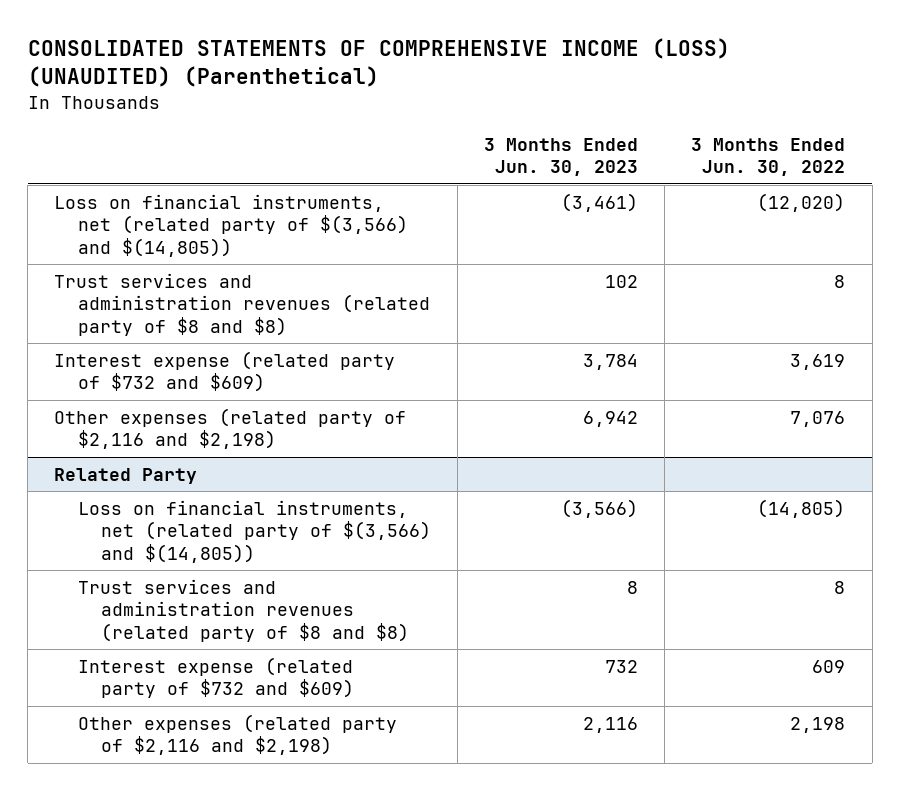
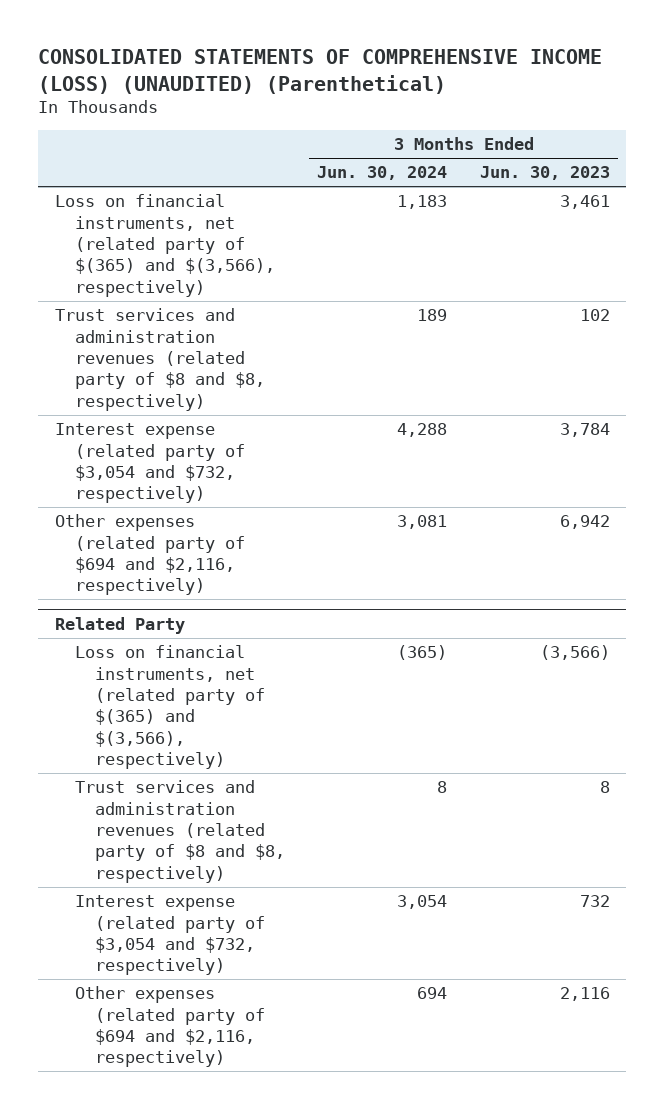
[691,137,846,177] 3 Months Ended Jun. 30, 2022 -> none
none -> [317,166,448,181] Jun. 30, 2024
[54,193,408,257] Loss on financial instruments, net (related party of $(3,566) and $(14,805)) -> [54,194,275,297] Loss on financial instruments, net (related party of $(365) and $(3,566), respectively)
[561,192,639,212] (3,461) -> [559,195,610,210] 3,461
[54,272,430,336] Trust services and administration revenues (related party of $8 and $8) -> [54,308,265,411] Trust services and administration revenues (related party of $8 and $8, respectively)
[54,350,396,393] Interest expense (related party of $732 and $609) -> [54,423,245,504] Interest expense (related party of $3,054 and $732, respectively)
[54,407,407,450] Other expenses (related party of $2,116 and $2,198) -> [54,514,245,596] Other expenses (related party of $694 and $2,116, respectively)
[77,499,432,563] Loss on financial instruments, net (related party of $(3,566) and $(14,805)) -> [74,645,265,770] Loss on financial instruments, net (related party of $(365) and $(3,566), respectively)
[77,578,410,642] Trust services and administration revenues (related party of $8 and $8) -> [74,780,285,883] Trust services and administration revenues (related party of $8 and $8, respectively)
[77,656,355,699] Interest expense (related party of $732 and $609) -> [74,895,265,976] Interest expense (related party of $3,054 and $732, respectively)
[77,713,397,756] Other expenses (related party of $2,116 and $2,198) -> [74,986,265,1068] Other expenses (related party of $694 and $2,116, respectively)

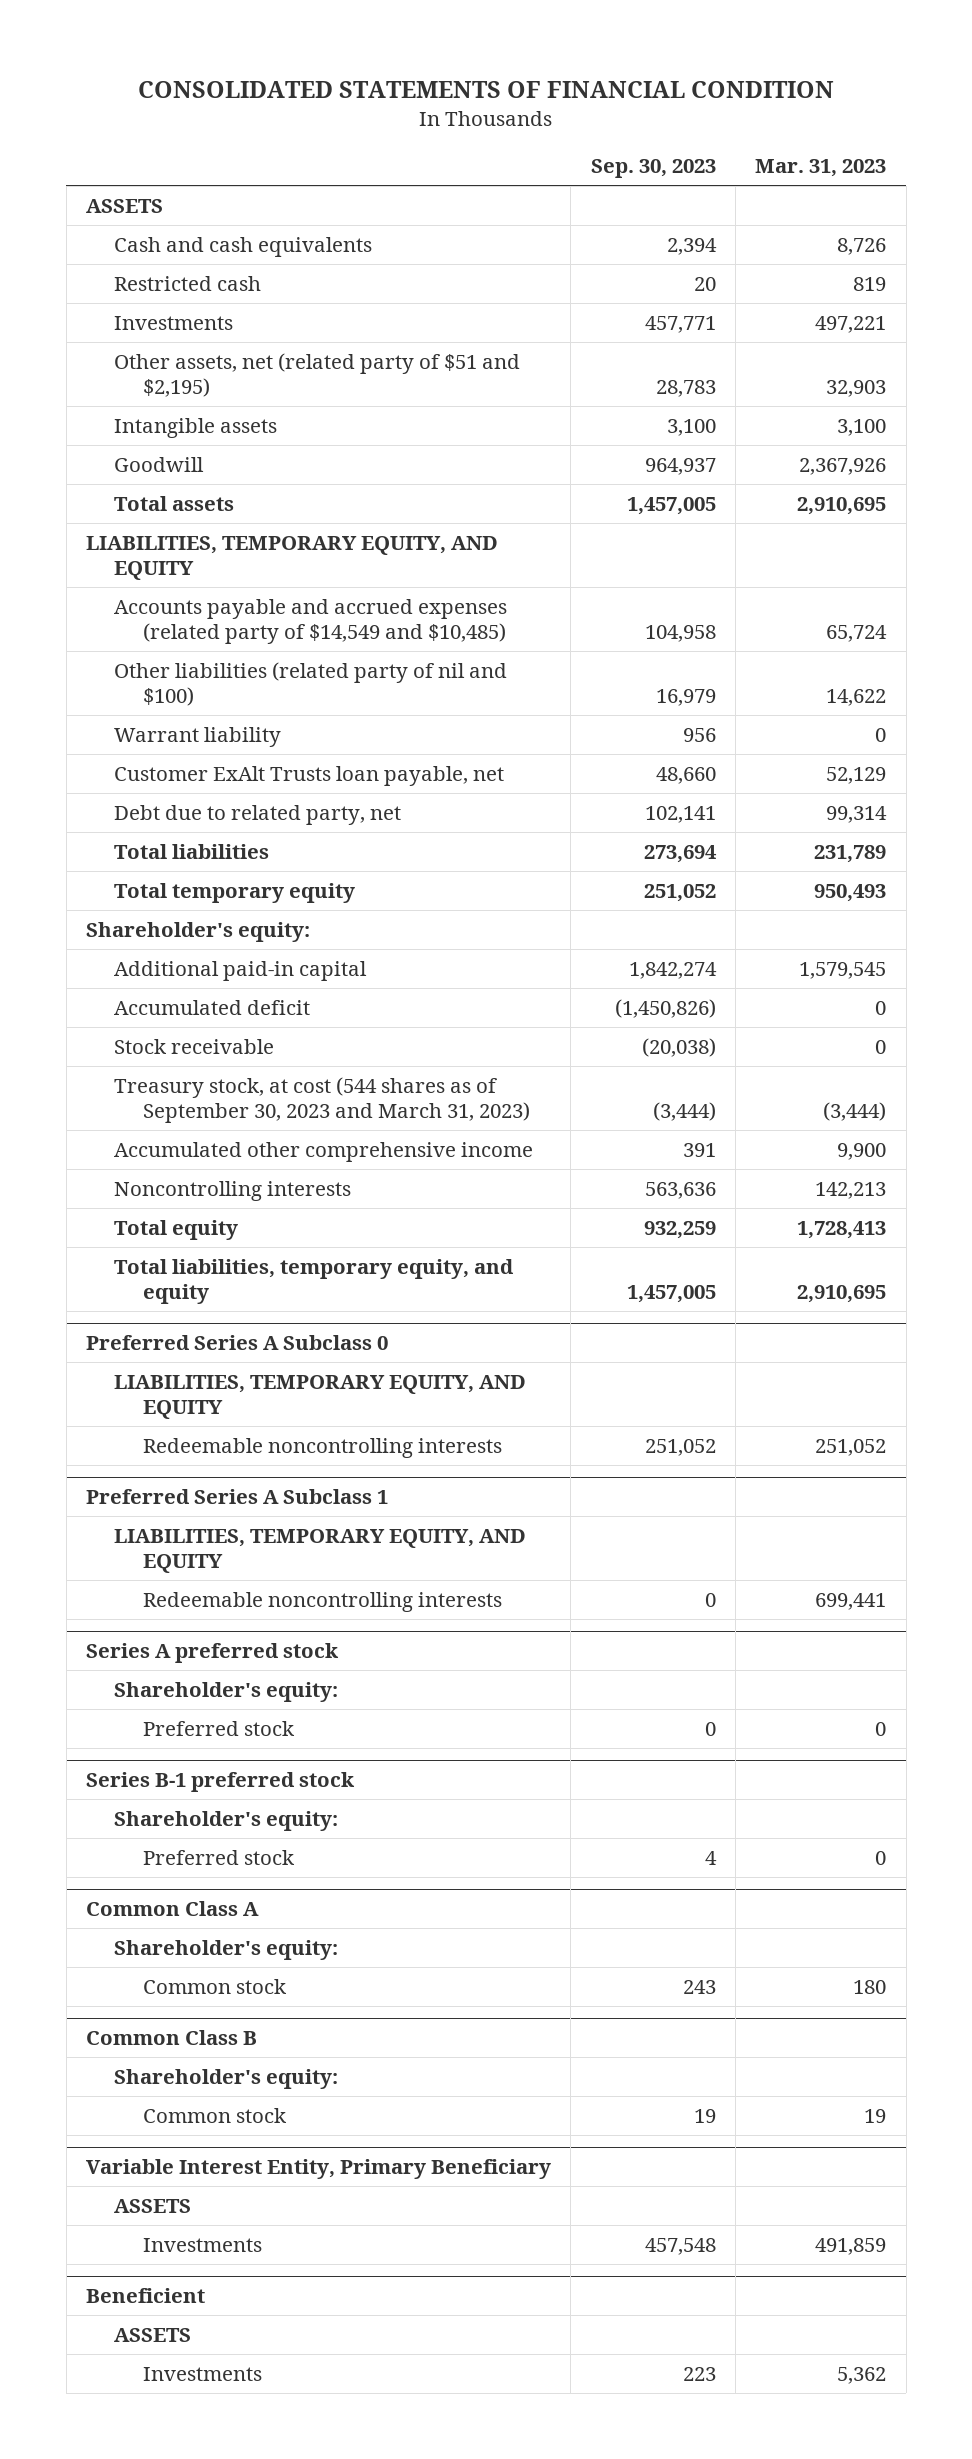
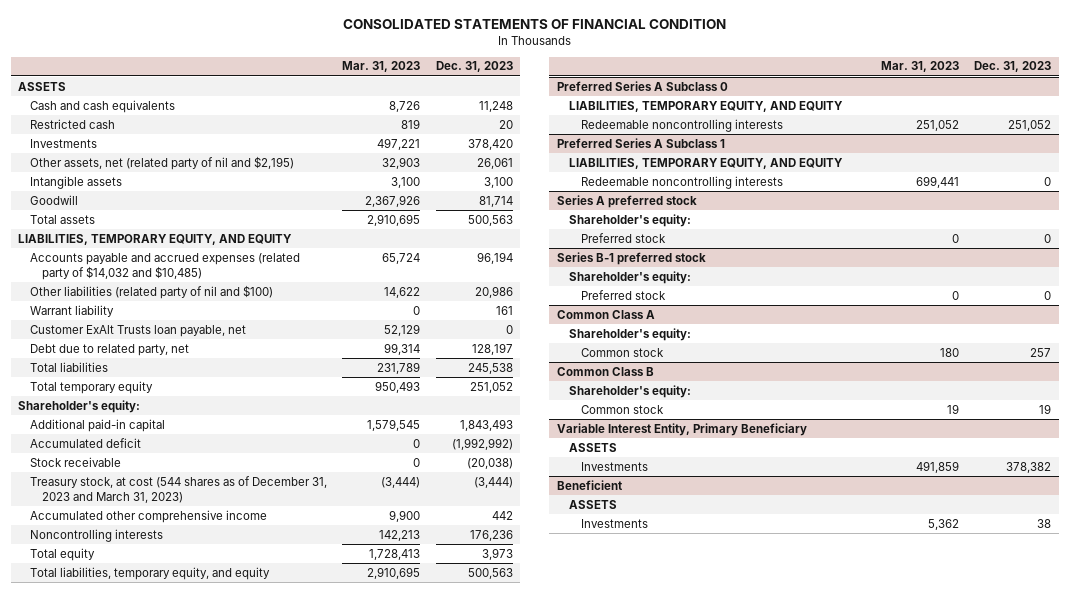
[590,159,716,179] Sep. 30, 2023 -> none
none -> [435,61,513,73] Dec. 31, 2023
[114,352,521,397] Other assets, net (related party of $51 and $2,195) -> [30,155,295,170] Other assets, net (related party of nil and $2,195)
[114,598,508,644] Accounts payable and accrued expenses (related party of $14,549 and $10,485) -> [30,252,301,280] Accounts payable and accrued expenses (related party of $14,032 and $10,485)
[114,1076,530,1123] Treasury stock, at cost (544 shares as of September 30, 2023 and March 31, 2023) -> [30,475,328,503] Treasury stock, at cost (544 shares as of December 31, 2023 and March 31, 2023)

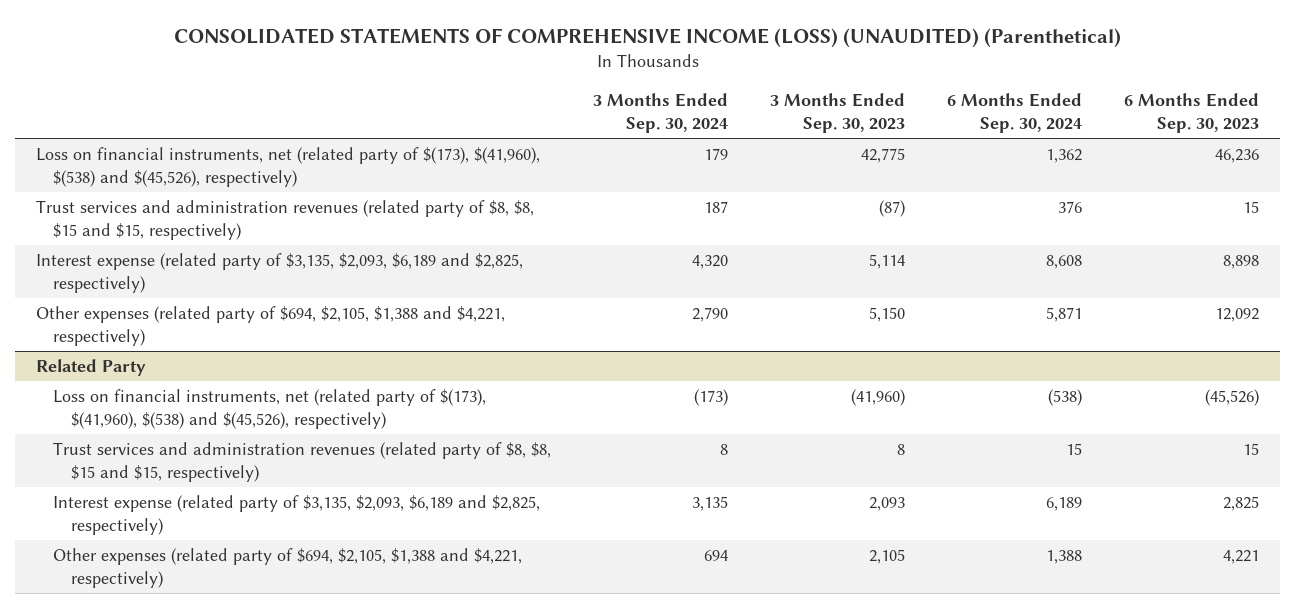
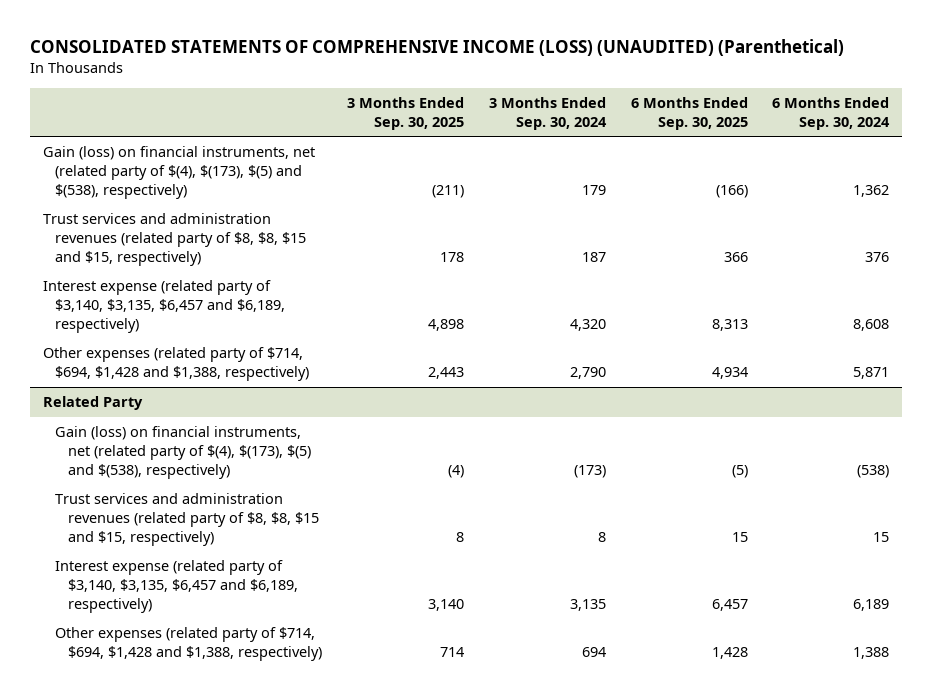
[770,93,906,133] 3 Months Ended Sep. 30, 2023 -> none
[1124,93,1260,133] 6 Months Ended Sep. 30, 2023 -> none
none -> [346,96,464,130] 3 Months Ended Sep. 30, 2025
none -> [630,96,748,130] 6 Months Ended Sep. 30, 2025
[36,147,541,187] Loss on financial instruments, net (related party of $(173), $(41,960), $(538) and $(45,526), respectively) -> [42,146,315,199] Gain (loss) on financial instruments, net (related party of $(4), $(173), $(5) and $(538), respectively)
[36,253,524,293] Interest expense (related party of $3,135, $2,093, $6,189 and $2,825, respectively) -> [42,280,286,333] Interest expense (related party of $3,140, $3,135, $6,457 and $6,189, respectively)
[36,306,506,346] Other expenses (related party of $694, $2,105, $1,388 and $4,221, respectively) -> [42,347,310,382] Other expenses (related party of $714, $694, $1,428 and $1,388, respectively)
[53,389,487,429] Loss on financial instruments, net (related party of $(173), $(41,960), $(538) and $(45,526), respectively) -> [55,426,311,479] Gain (loss) on financial instruments, net (related party of $(4), $(173), $(5) and $(538), respectively)
[53,495,541,535] Interest expense (related party of $3,135, $2,093, $6,189 and $2,825, respectively) -> [55,560,298,613] Interest expense (related party of $3,140, $3,135, $6,457 and $6,189, respectively)
[53,548,523,588] Other expenses (related party of $694, $2,105, $1,388 and $4,221, respectively) -> [55,627,322,662] Other expenses (related party of $714, $694, $1,428 and $1,388, respectively)

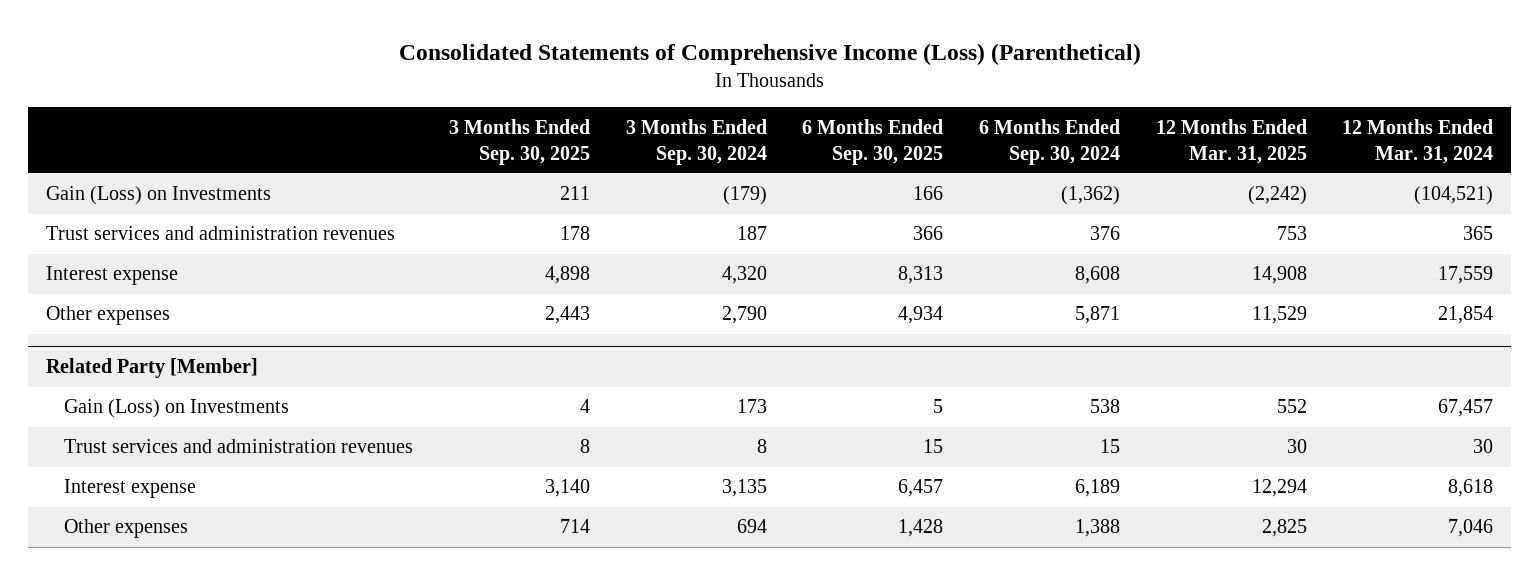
[30,39,845,57] CONSOLIDATED STATEMENTS OF COMPREHENSIVE INCOME (LOSS) (UNAUDITED) (Parenthetical) -> [398,42,1141,65] Consolidated Statements of Comprehensive Income (Loss) (Parenthetical)
none -> [1155,118,1307,164] 12 Months Ended Mar. 31, 2025
none -> [1342,118,1494,164] 12 Months Ended Mar. 31, 2024
[42,146,315,199] Gain (loss) on financial instruments, net (related party of $(4), $(173), $(5) and $(538), respectively) -> none
[55,426,311,479] Gain (loss) on financial instruments, net (related party of $(4), $(173), $(5) and $(538), respectively) -> none
none -> [46,186,272,206] Gain (Loss) on Investments
[42,213,307,266] Trust services and administration revenues (related party of $8, $8, $15 and $15, respectively) -> [46,226,396,241] Trust services and administration revenues
[42,280,286,333] Interest expense (related party of $3,140, $3,135, $6,457 and $6,189, respectively) -> [46,266,179,286] Interest expense
[42,347,310,382] Other expenses (related party of $714, $694, $1,428 and $1,388, respectively) -> [46,306,171,326] Other expenses
[42,396,143,411] Related Party -> [46,358,259,379] Related Party [Member]
none -> [64,399,290,419] Gain (Loss) on Investments
[55,493,319,546] Trust services and administration revenues (related party of $8, $8, $15 and $15, respectively) -> [64,439,414,454] Trust services and administration revenues
[55,560,298,613] Interest expense (related party of $3,140, $3,135, $6,457 and $6,189, respectively) -> [64,479,197,499] Interest expense
[55,627,322,662] Other expenses (related party of $714, $694, $1,428 and $1,388, respectively) -> [64,519,189,539] Other expenses

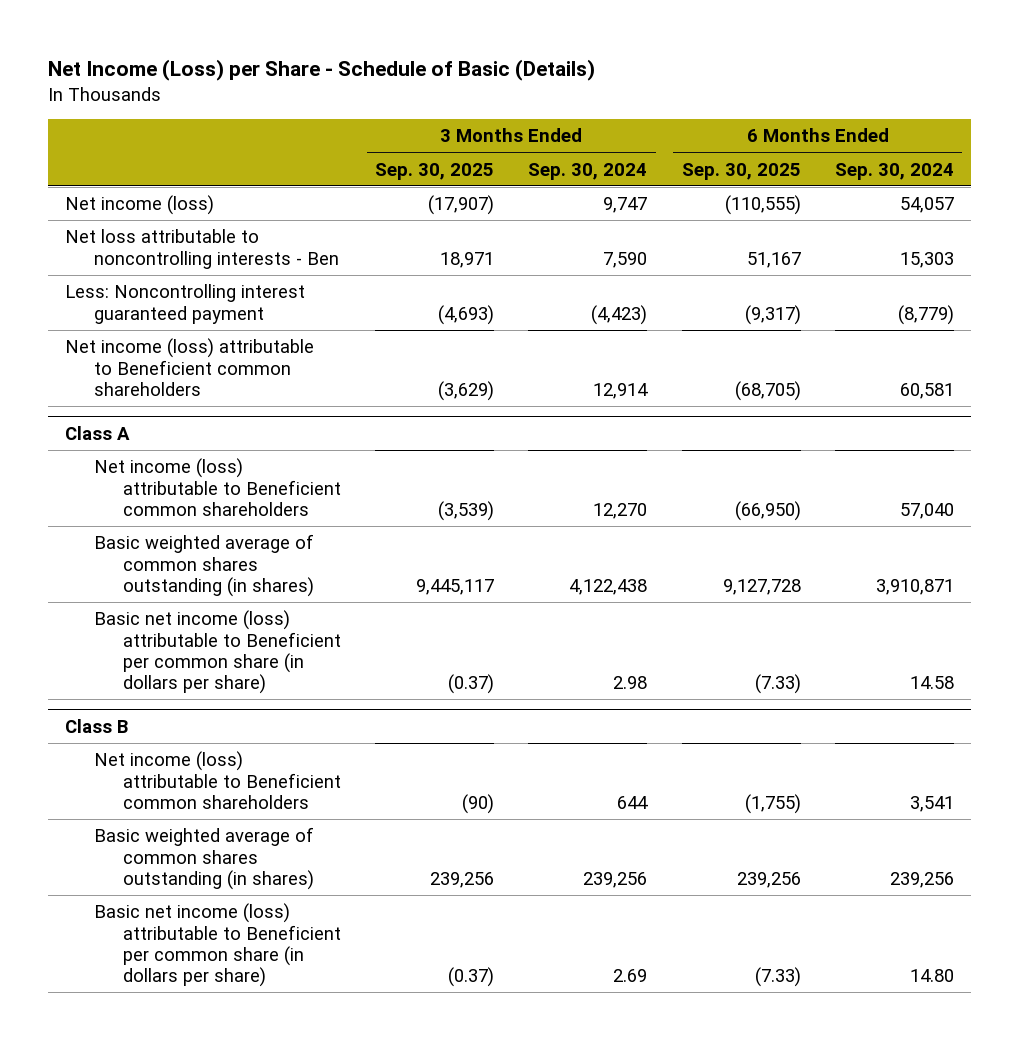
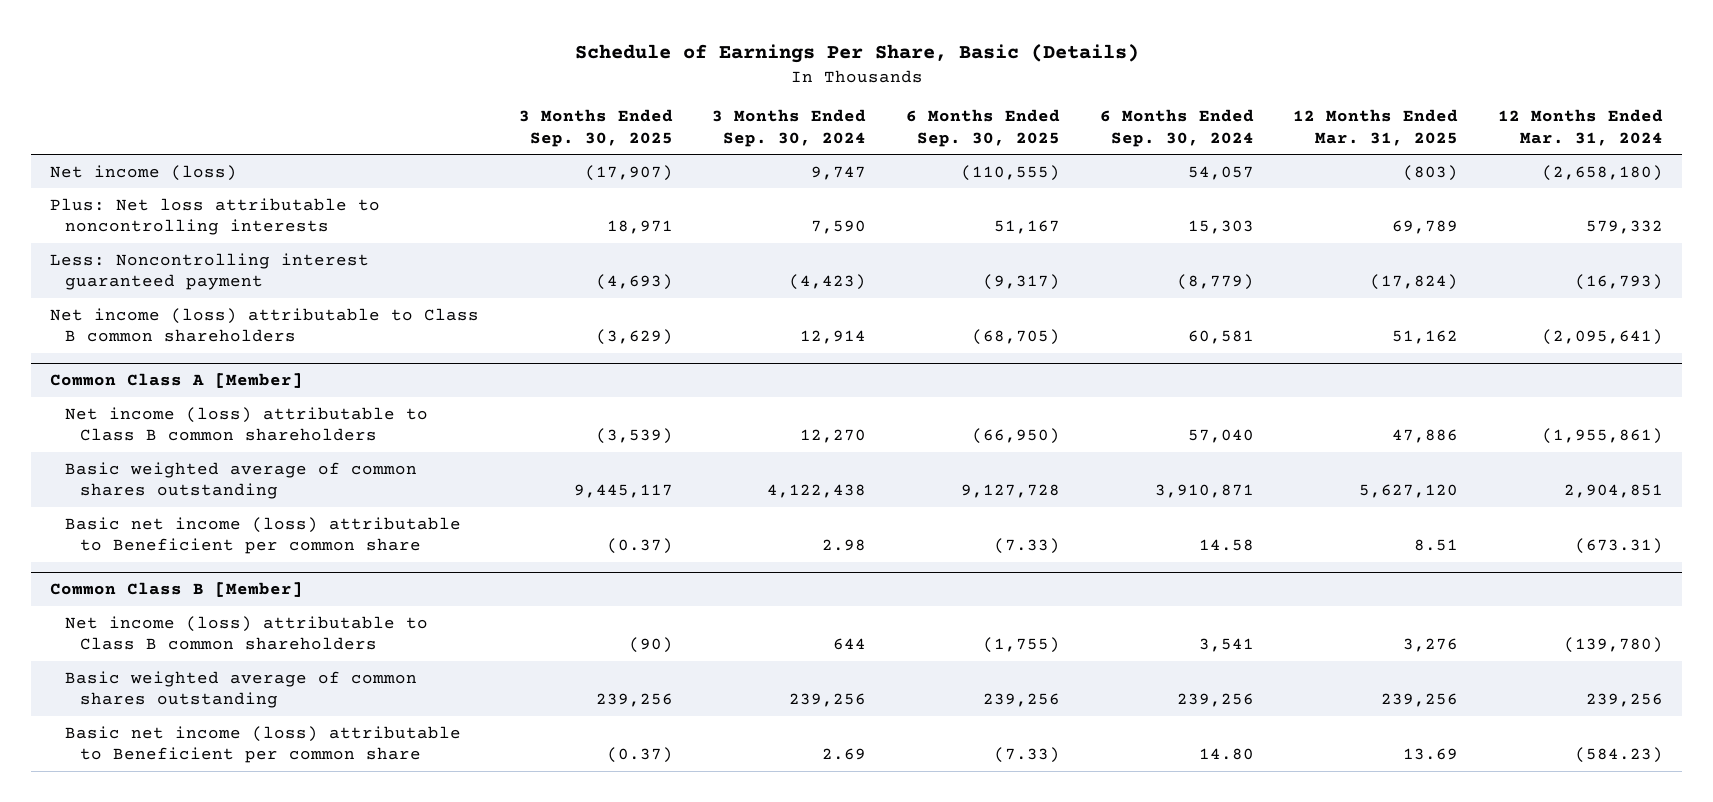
[47,59,595,82] Net Income (Loss) per Share - Schedule of Basic (Details) -> [574,44,1139,64] Schedule of Earnings Per Share, Basic (Details)
none -> [1293,109,1459,146] 12 Months Ended Mar. 31, 2025
none -> [1497,109,1663,146] 12 Months Ended Mar. 31, 2024
[64,229,339,269] Net loss attributable to noncontrolling interests - Ben -> [50,197,381,236] Plus: Net loss attributable to noncontrolling interests
[64,338,314,396] Net income (loss) attributable to Beneficient common shareholders -> [50,307,480,343] Net income (loss) attributable to Class B common shareholders
[64,425,130,440] Class A -> [50,373,304,389] Common Class A [Member]
[93,458,342,516] Net income (loss) attributable to Beneficient common shareholders -> [65,406,429,442] Net income (loss) attributable to Class B common shareholders
[93,534,315,597] Basic weighted average of common shares outstanding (in shares) -> [65,461,418,500] Basic weighted average of common shares outstanding
[93,610,342,695] Basic net income (loss) attributable to Beneficient per common share (in dollars per share) -> [65,516,462,555] Basic net income (loss) attributable to Beneficient per common share
[64,718,128,733] Class B -> [50,582,304,598] Common Class B [Member]
[93,751,342,809] Net income (loss) attributable to Beneficient common shareholders -> [65,615,429,651] Net income (loss) attributable to Class B common shareholders
[93,827,315,890] Basic weighted average of common shares outstanding (in shares) -> [65,670,418,709] Basic weighted average of common shares outstanding
[93,903,342,988] Basic net income (loss) attributable to Beneficient per common share (in dollars per share) -> [65,725,462,764] Basic net income (loss) attributable to Beneficient per common share

